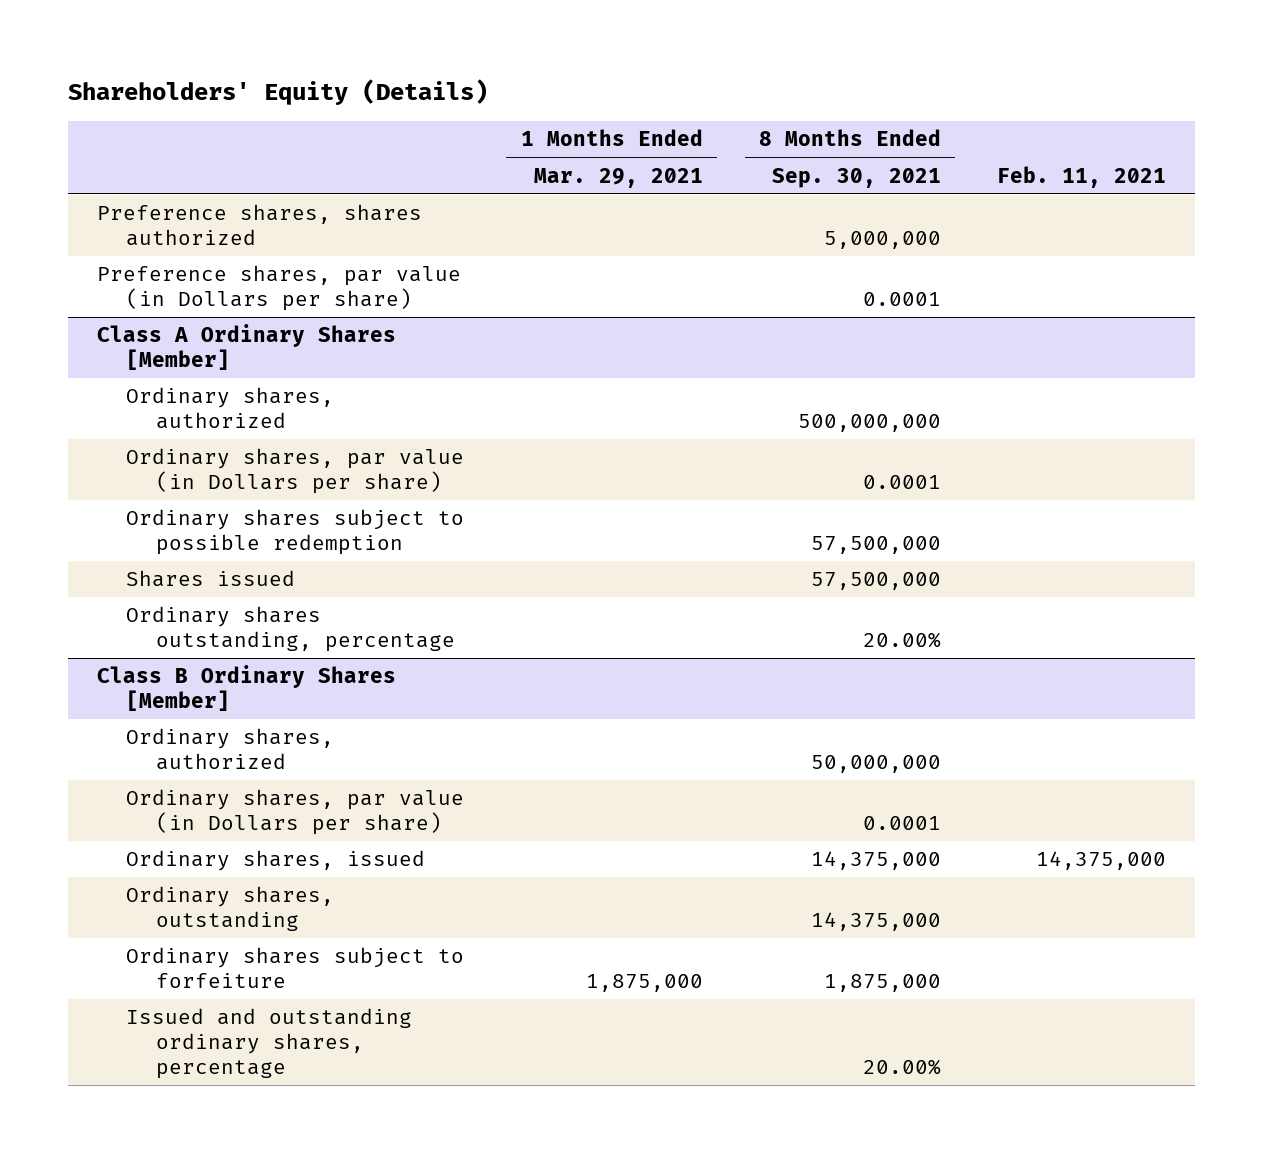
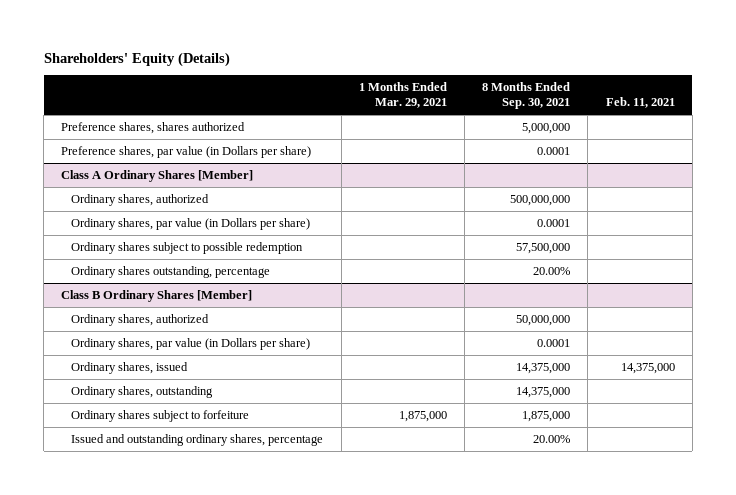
[126,570,296,588] Shares issued -> none

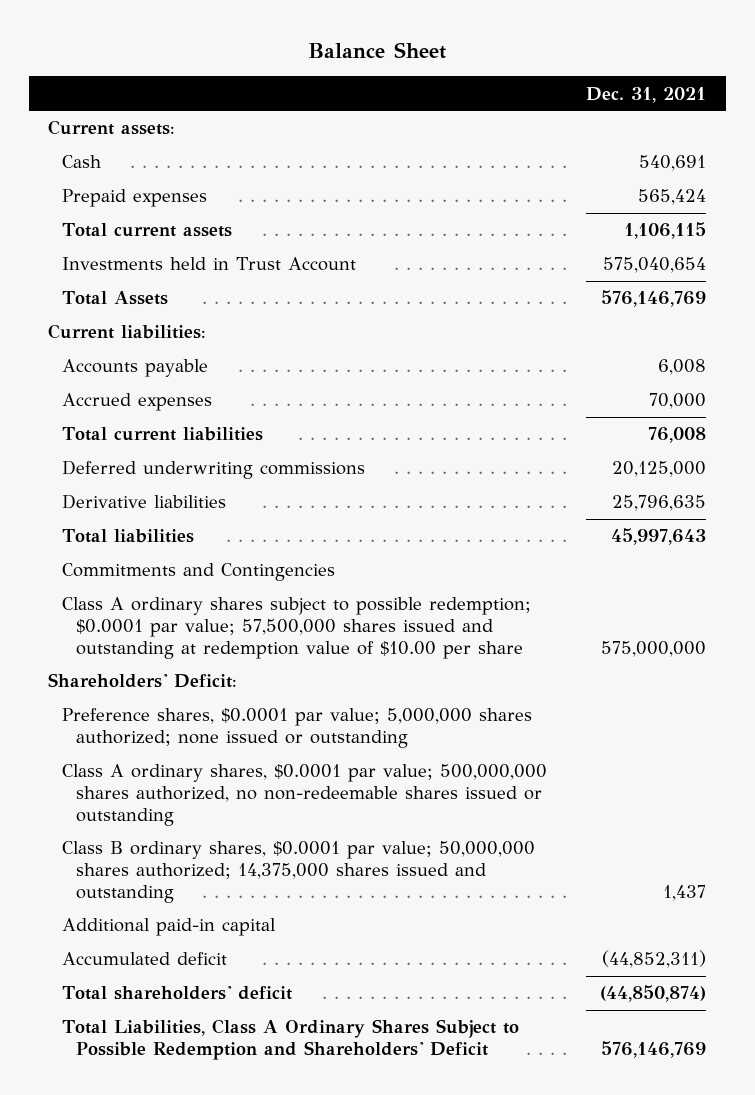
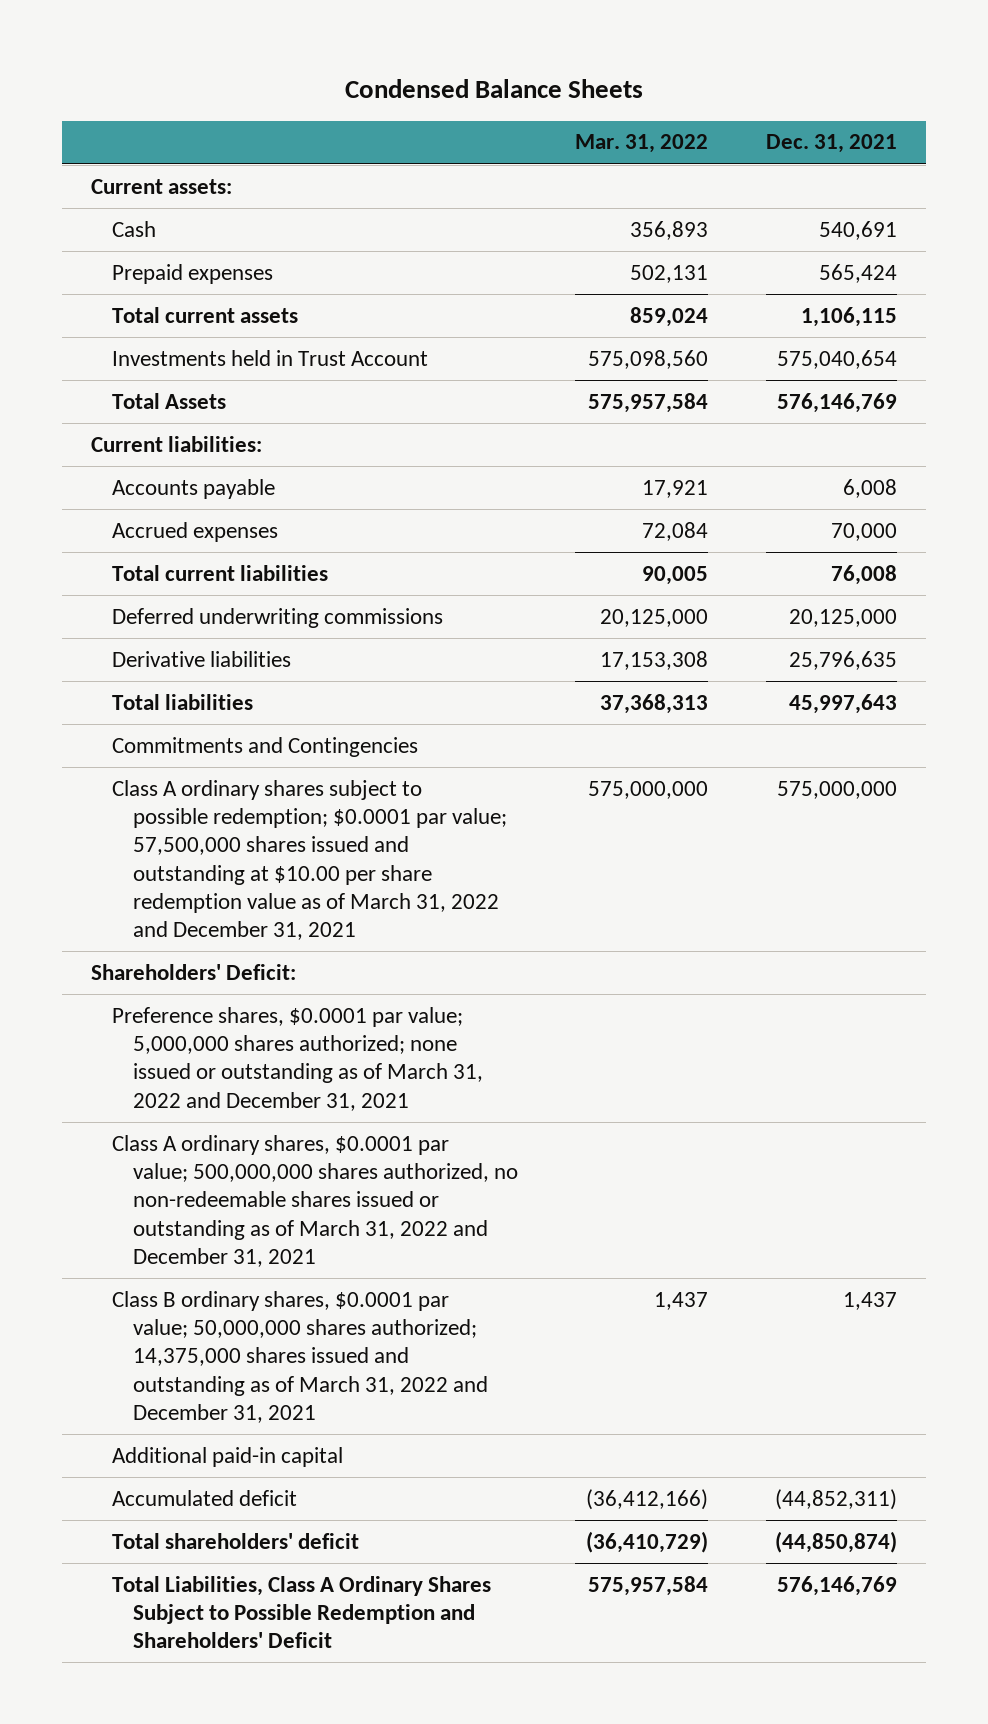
[308,41,447,59] Balance Sheet -> [345,78,644,98] Condensed Balance Sheets
none -> [575,134,709,154] Mar. 31, 2022
[62,597,532,659] Class A ordinary shares subject to possible redemption; $0.0001 par value; 57,500,000 shares issued and outstanding at redemption value of $10.00 per share -> [111,779,507,941] Class A ordinary shares subject to possible redemption; $0.0001 par value; 57,500,000 shares issued and outstanding at $10.00 per share redemption value as of March 31, 2022 and December 31, 2021
[62,708,533,749] Preference shares, $0.0001 par value; 5,000,000 shares authorized; none issued or outstanding -> [111,1006,483,1111] Preference shares, $0.0001 par value; 5,000,000 shares authorized; none issued or outstanding as of March 31, 2022 and December 31, 2021
[62,764,548,826] Class A ordinary shares, $0.0001 par value; 500,000,000 shares authorized, no non-redeemable shares issued or outstanding -> [111,1134,518,1267] Class A ordinary shares, $0.0001 par value; 500,000,000 shares authorized, no non-redeemable shares issued or outstanding as of March 31, 2022 and December 31, 2021
[62,841,536,903] Class B ordinary shares, $0.0001 par value; 50,000,000 shares authorized; 14,375,000 shares issued and outstanding -> [111,1290,488,1423] Class B ordinary shares, $0.0001 par value; 50,000,000 shares authorized; 14,375,000 shares issued and outstanding as of March 31, 2022 and December 31, 2021

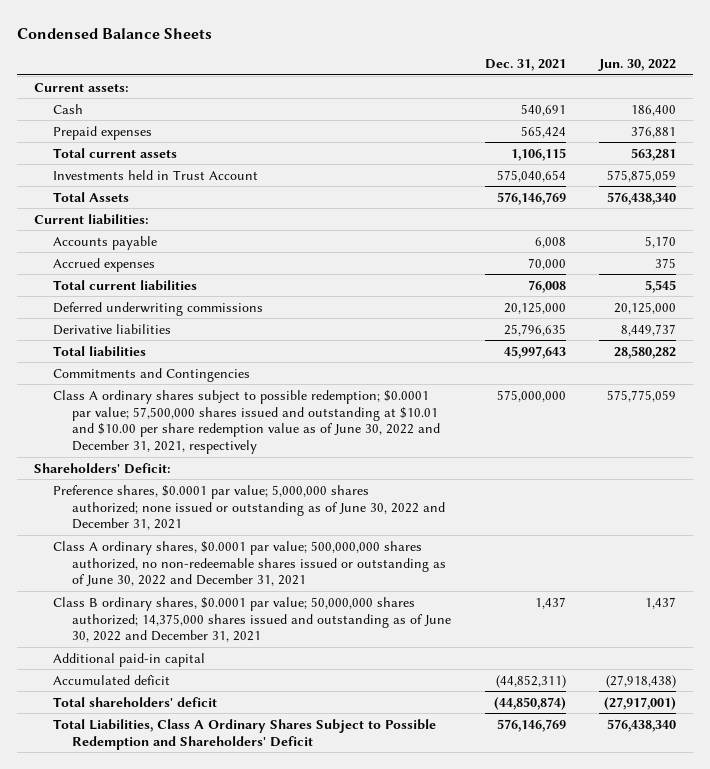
[575,134,709,154] Mar. 31, 2022 -> none
none -> [598,59,677,72] Jun. 30, 2022
[111,779,507,941] Class A ordinary shares subject to possible redemption; $0.0001 par value; 57,500,000 shares issued and outstanding at $10.00 per share redemption value as of March 31, 2022 and December 31, 2021 -> [52,389,440,455] Class A ordinary shares subject to possible redemption; $0.0001 par value; 57,500,000 shares issued and outstanding at $10.01 and $10.00 per share redemption value as of June 30, 2022 and December 31, 2021, respectively
[111,1006,483,1111] Preference shares, $0.0001 par value; 5,000,000 shares authorized; none issued or outstanding as of March 31, 2022 and December 31, 2021 -> [52,484,445,531] Preference shares, $0.0001 par value; 5,000,000 shares authorized; none issued or outstanding as of June 30, 2022 and December 31, 2021
[111,1134,518,1267] Class A ordinary shares, $0.0001 par value; 500,000,000 shares authorized, no non-redeemable shares issued or outstanding as of March 31, 2022 and December 31, 2021 -> [52,540,446,587] Class A ordinary shares, $0.0001 par value; 500,000,000 shares authorized, no non-redeemable shares issued or outstanding as of June 30, 2022 and December 31, 2021
[111,1290,488,1423] Class B ordinary shares, $0.0001 par value; 50,000,000 shares authorized; 14,375,000 shares issued and outstanding as of March 31, 2022 and December 31, 2021 -> [52,596,451,643] Class B ordinary shares, $0.0001 par value; 50,000,000 shares authorized; 14,375,000 shares issued and outstanding as of June 30, 2022 and December 31, 2021

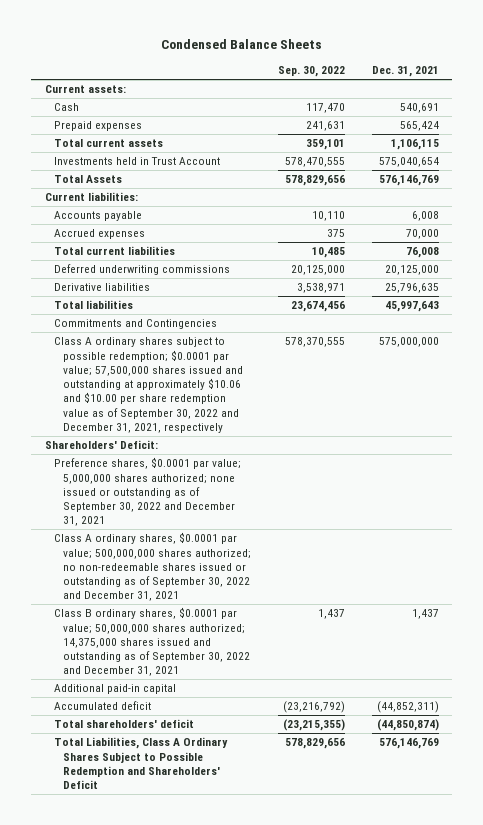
[598,59,677,72] Jun. 30, 2022 -> none
none -> [277,66,345,78] Sep. 30, 2022
[52,389,440,455] Class A ordinary shares subject to possible redemption; $0.0001 par value; 57,500,000 shares issued and outstanding at $10.01 and $10.00 per share redemption value as of June 30, 2022 and December 31, 2021, respectively -> [53,337,243,433] Class A ordinary shares subject to possible redemption; $0.0001 par value; 57,500,000 shares issued and outstanding at approximately $10.06 and $10.00 per share redemption value as of September 30, 2022 and December 31, 2021, respectively
[52,484,445,531] Preference shares, $0.0001 par value; 5,000,000 shares authorized; none issued or outstanding as of June 30, 2022 and December 31, 2021 -> [53,457,241,527] Preference shares, $0.0001 par value; 5,000,000 shares authorized; none issued or outstanding as of September 30, 2022 and December 31, 2021
[52,540,446,587] Class A ordinary shares, $0.0001 par value; 500,000,000 shares authorized, no non-redeemable shares issued or outstanding as of June 30, 2022 and December 31, 2021 -> [53,532,251,602] Class A ordinary shares, $0.0001 par value; 500,000,000 shares authorized; no non-redeemable shares issued or outstanding as of September 30, 2022 and December 31, 2021
[52,596,451,643] Class B ordinary shares, $0.0001 par value; 50,000,000 shares authorized; 14,375,000 shares issued and outstanding as of June 30, 2022 and December 31, 2021 -> [53,607,250,677] Class B ordinary shares, $0.0001 par value; 50,000,000 shares authorized; 14,375,000 shares issued and outstanding as of September 30, 2022 and December 31, 2021

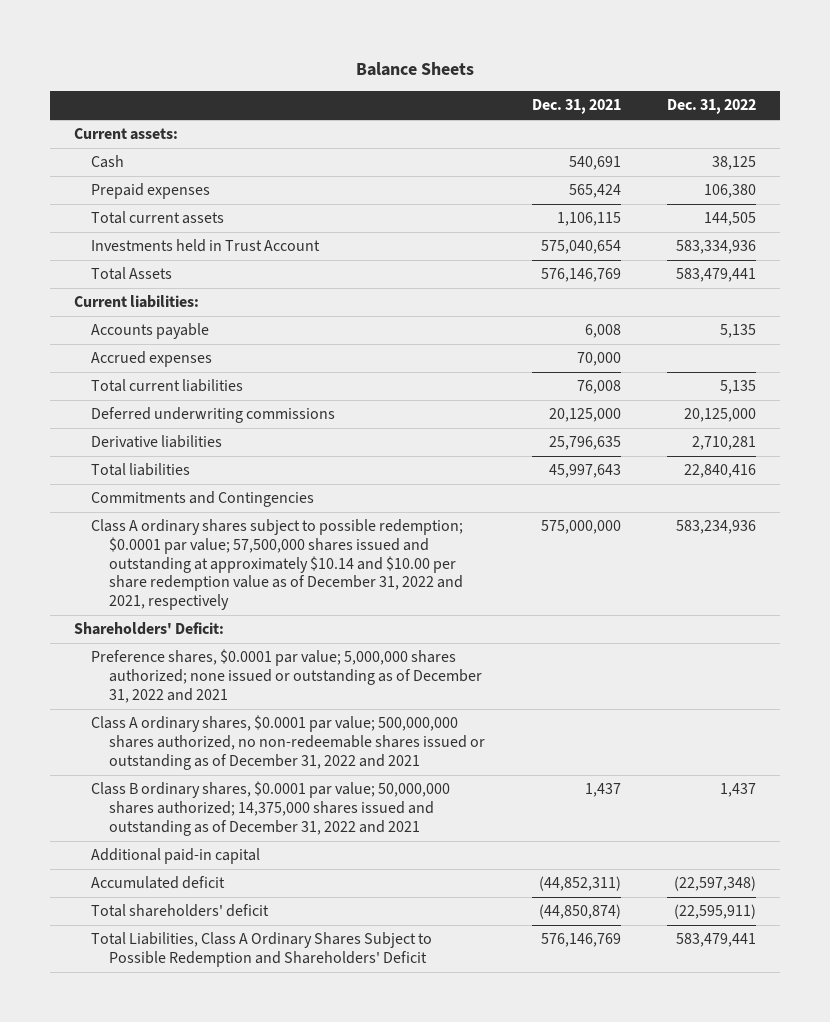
[160,39,322,50] Condensed Balance Sheets -> [356,62,475,77] Balance Sheets
[277,66,345,78] Sep. 30, 2022 -> none
none -> [667,99,757,115] Dec. 31, 2022
[53,337,243,433] Class A ordinary shares subject to possible redemption; $0.0001 par value; 57,500,000 shares issued and outstanding at approximately $10.06 and $10.00 per share redemption value as of September 30, 2022 and December 31, 2021, respectively -> [91,519,464,610] Class A ordinary shares subject to possible redemption; $0.0001 par value; 57,500,000 shares issued and outstanding at approximately $10.14 and $10.00 per share redemption value as of December 31, 2022 and 2021, respectively
[53,457,241,527] Preference shares, $0.0001 par value; 5,000,000 shares authorized; none issued or outstanding as of September 30, 2022 and December 31, 2021 -> [91,649,482,703] Preference shares, $0.0001 par value; 5,000,000 shares authorized; none issued or outstanding as of December 31, 2022 and 2021
[53,532,251,602] Class A ordinary shares, $0.0001 par value; 500,000,000 shares authorized; no non-redeemable shares issued or outstanding as of September 30, 2022 and December 31, 2021 -> [91,715,485,770] Class A ordinary shares, $0.0001 par value; 500,000,000 shares authorized, no non-redeemable shares issued or outstanding as of December 31, 2022 and 2021
[53,607,250,677] Class B ordinary shares, $0.0001 par value; 50,000,000 shares authorized; 14,375,000 shares issued and outstanding as of September 30, 2022 and December 31, 2021 -> [91,781,451,836] Class B ordinary shares, $0.0001 par value; 50,000,000 shares authorized; 14,375,000 shares issued and outstanding as of December 31, 2022 and 2021

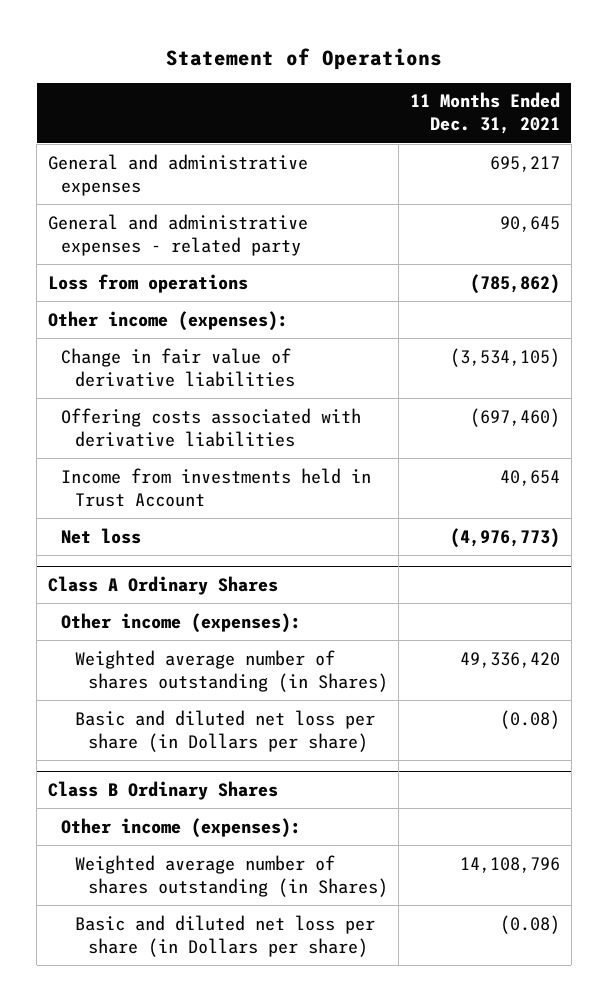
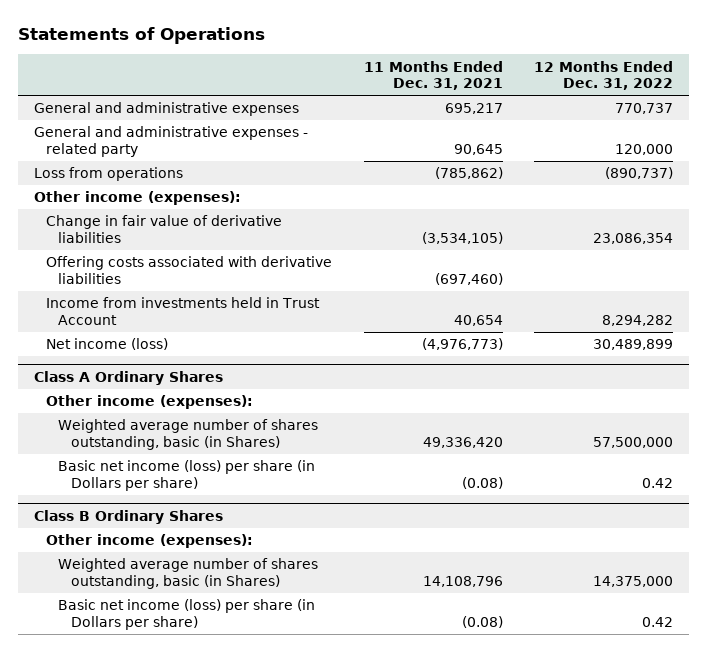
[166,47,443,70] Statement of Operations -> [18,27,266,45] Statements of Operations
none -> [534,60,674,91] 12 Months Ended Dec. 31, 2022
[61,527,142,544] Net loss -> [46,338,169,351] Net income (loss)
[74,649,388,692] Weighted average number of shares outstanding (in Shares) -> [58,419,319,450] Weighted average number of shares outstanding, basic (in Shares)
[74,709,375,752] Basic and diluted net loss per share (in Dollars per share) -> [58,460,316,491] Basic net income (loss) per share (in Dollars per share)
[74,854,388,897] Weighted average number of shares outstanding (in Shares) -> [58,558,319,589] Weighted average number of shares outstanding, basic (in Shares)
[74,914,375,957] Basic and diluted net loss per share (in Dollars per share) -> [58,599,316,630] Basic net income (loss) per share (in Dollars per share)

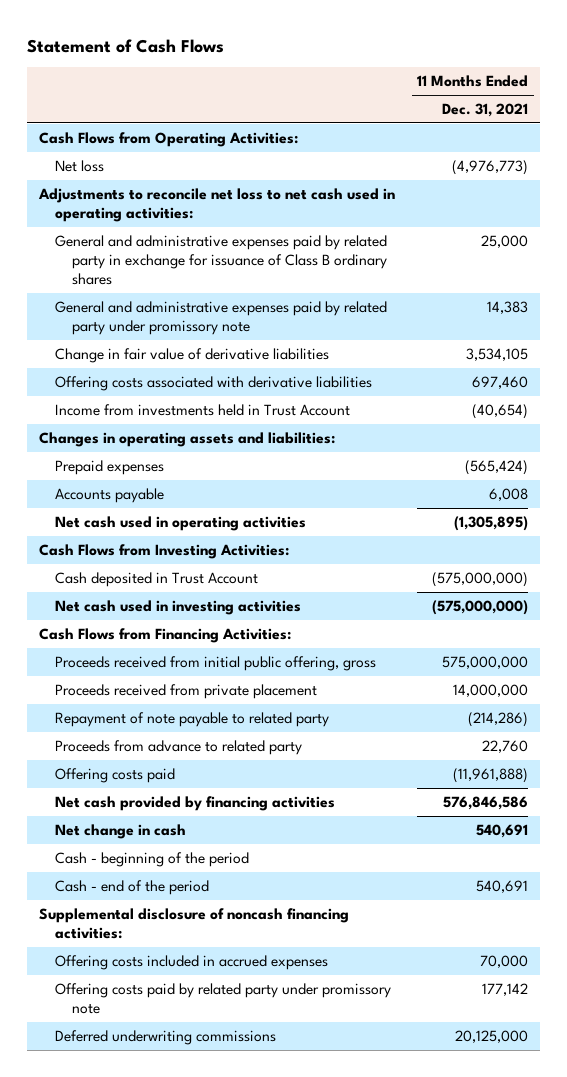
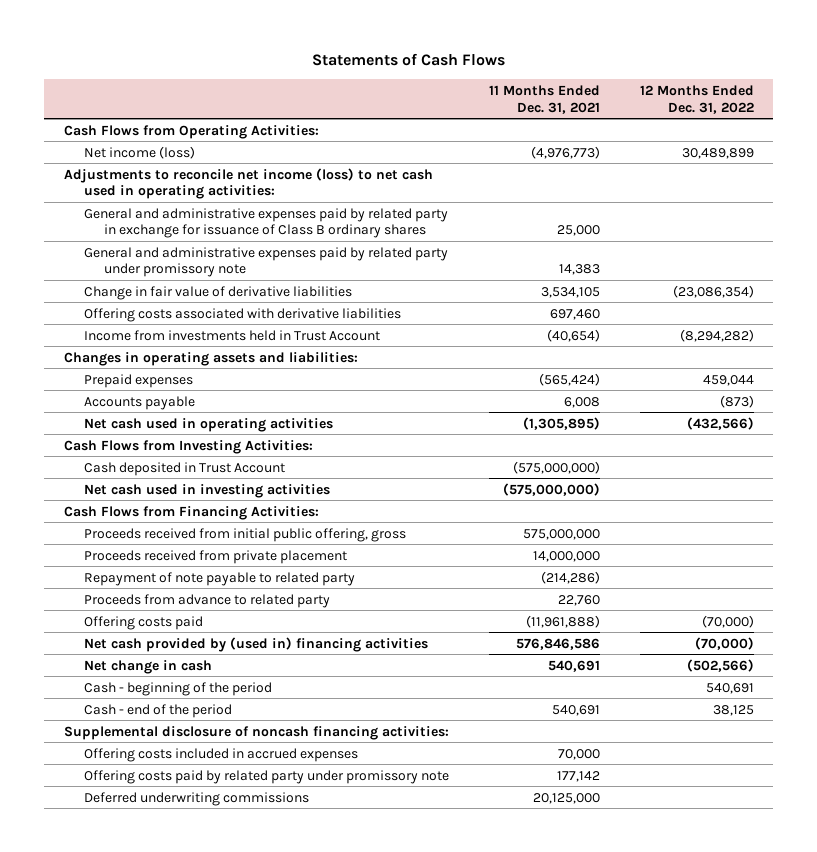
[27,38,225,53] Statement of Cash Flows -> [311,53,505,67] Statements of Cash Flows
none -> [639,84,754,114] 12 Months Ended Dec. 31, 2022
[55,159,105,172] Net loss -> [83,145,195,159] Net income (loss)
[37,187,395,223] Adjustments to reconcile net loss to net cash used in operating activities: -> [63,167,433,200] Adjustments to reconcile net income (loss) to net cash used in operating activities:
[55,795,336,811] Net cash provided by financing activities -> [83,636,428,652] Net cash provided by (used in) financing activities

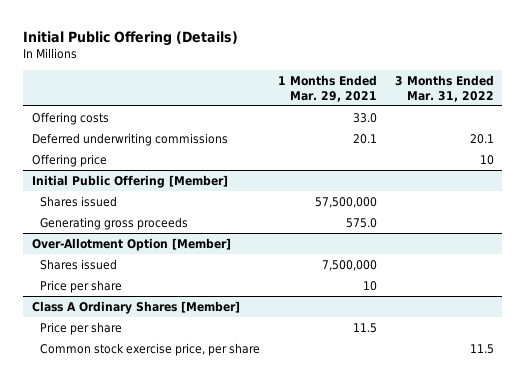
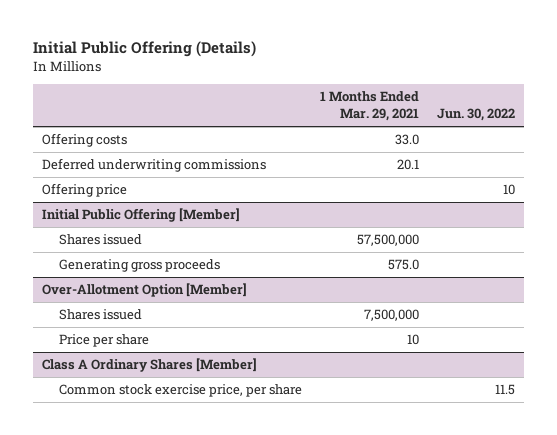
[394,74,494,103] 3 Months Ended Mar. 31, 2022 -> none
none -> [437,108,516,122] Jun. 30, 2022
[40,321,123,335] Price per share -> none

